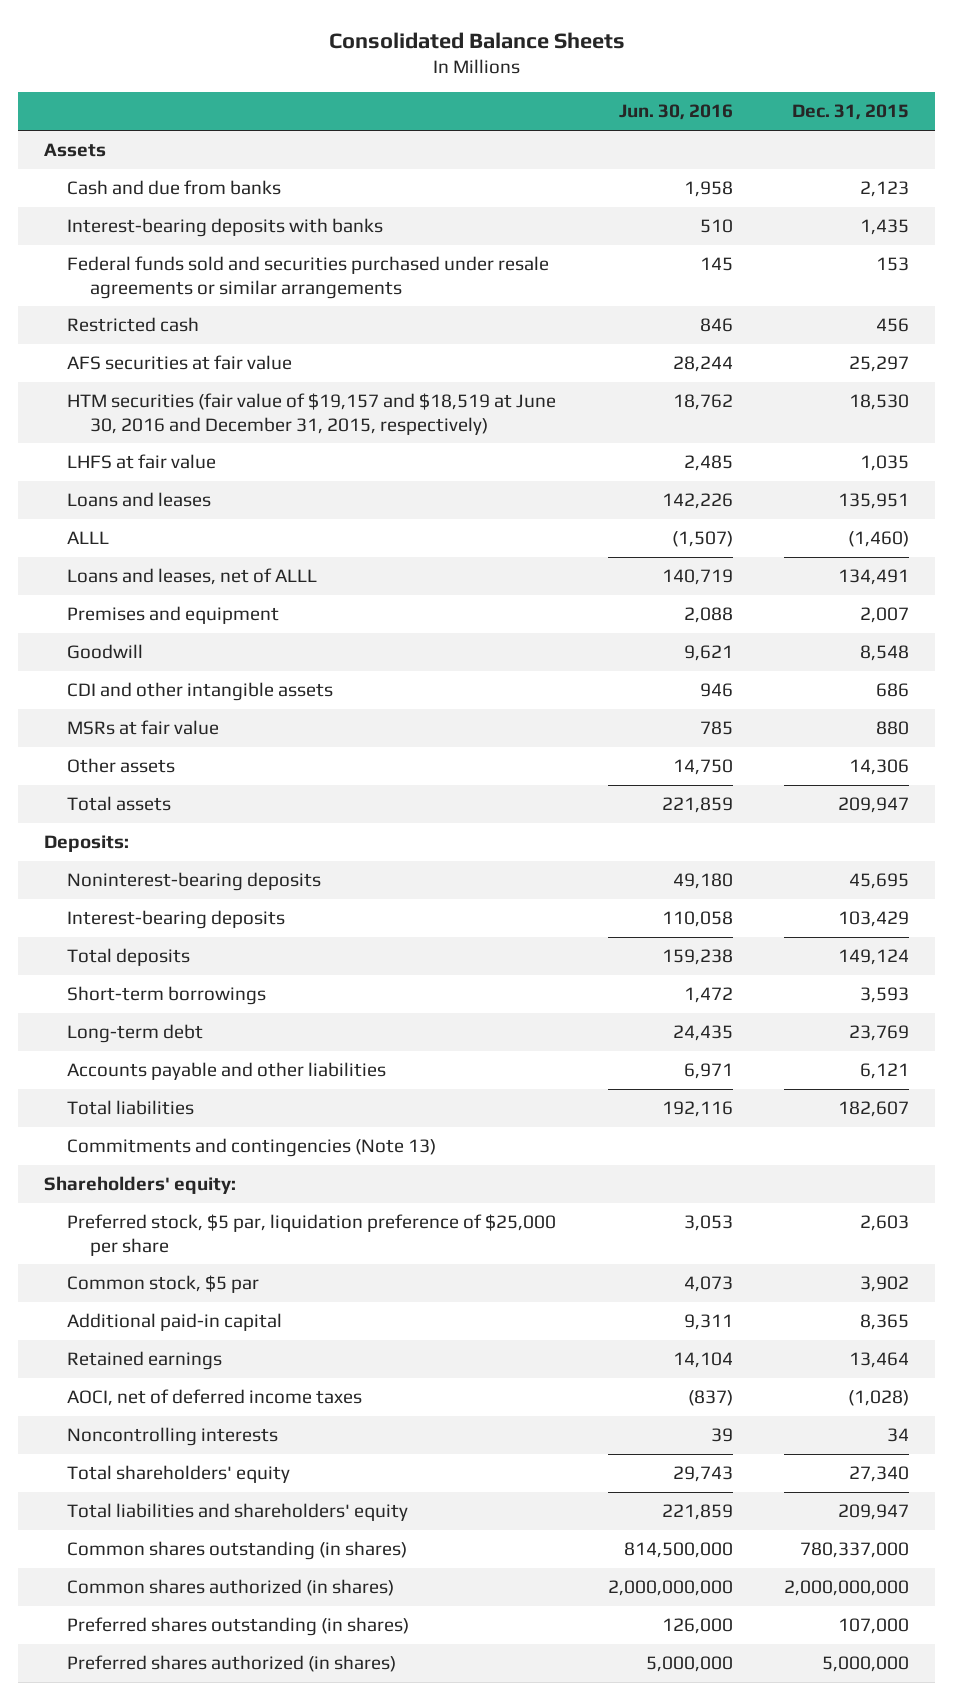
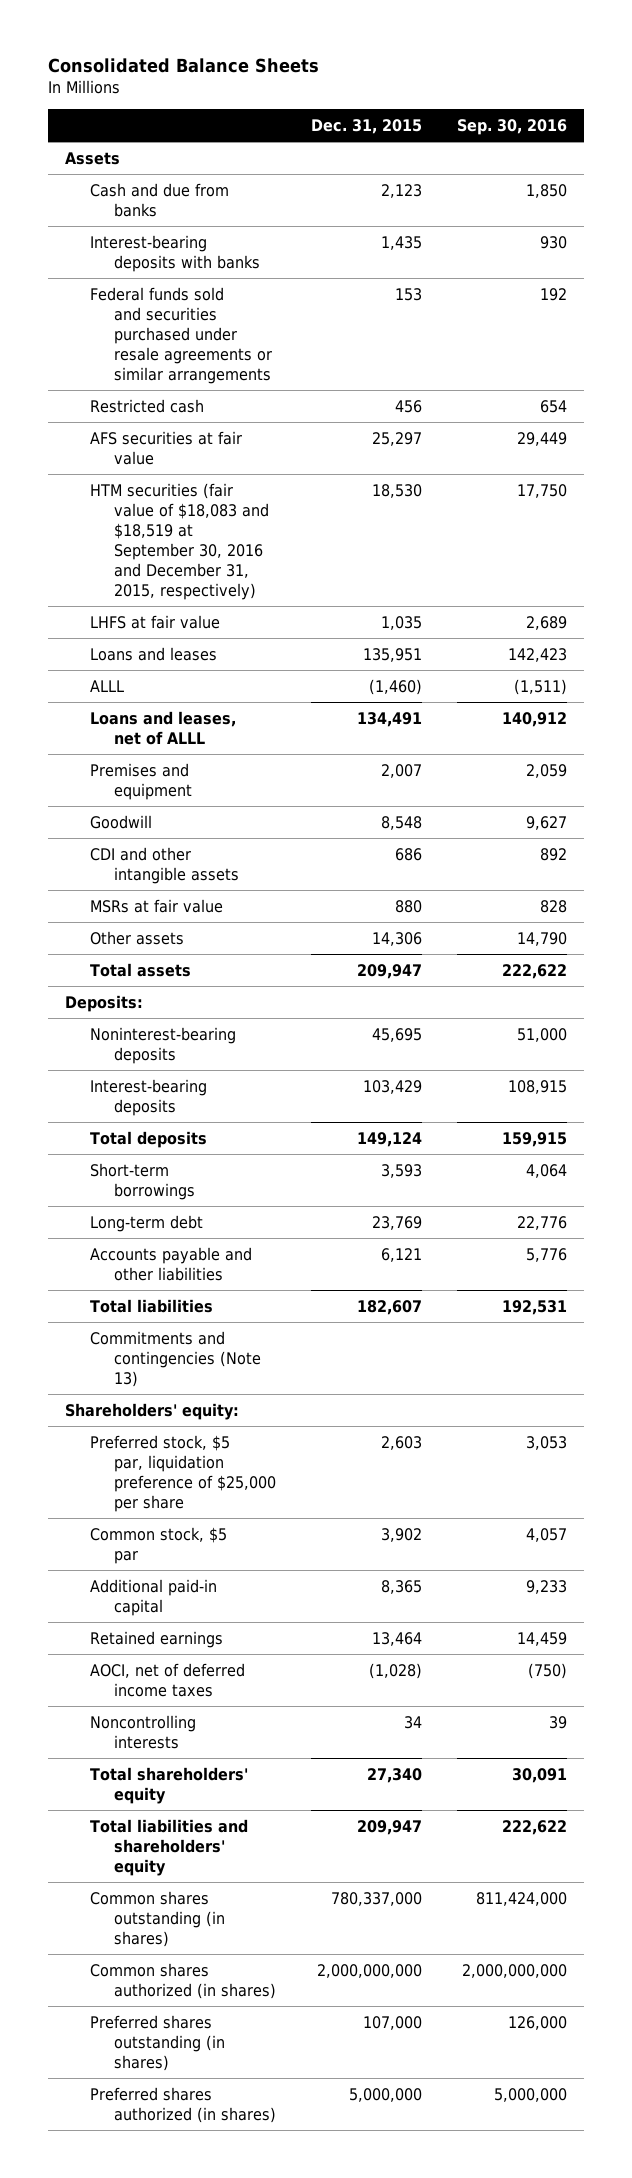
[618,104,733,121] Jun. 30, 2016 -> none
none -> [456,118,567,135] Sep. 30, 2016
[66,393,556,435] HTM securities (fair value of $19,157 and $18,519 at June 30, 2016 and December 31, 2015, respectively) -> [89,482,270,600] HTM securities (fair value of $18,083 and $18,519 at September 30, 2016 and December 31, 2015, respectively)

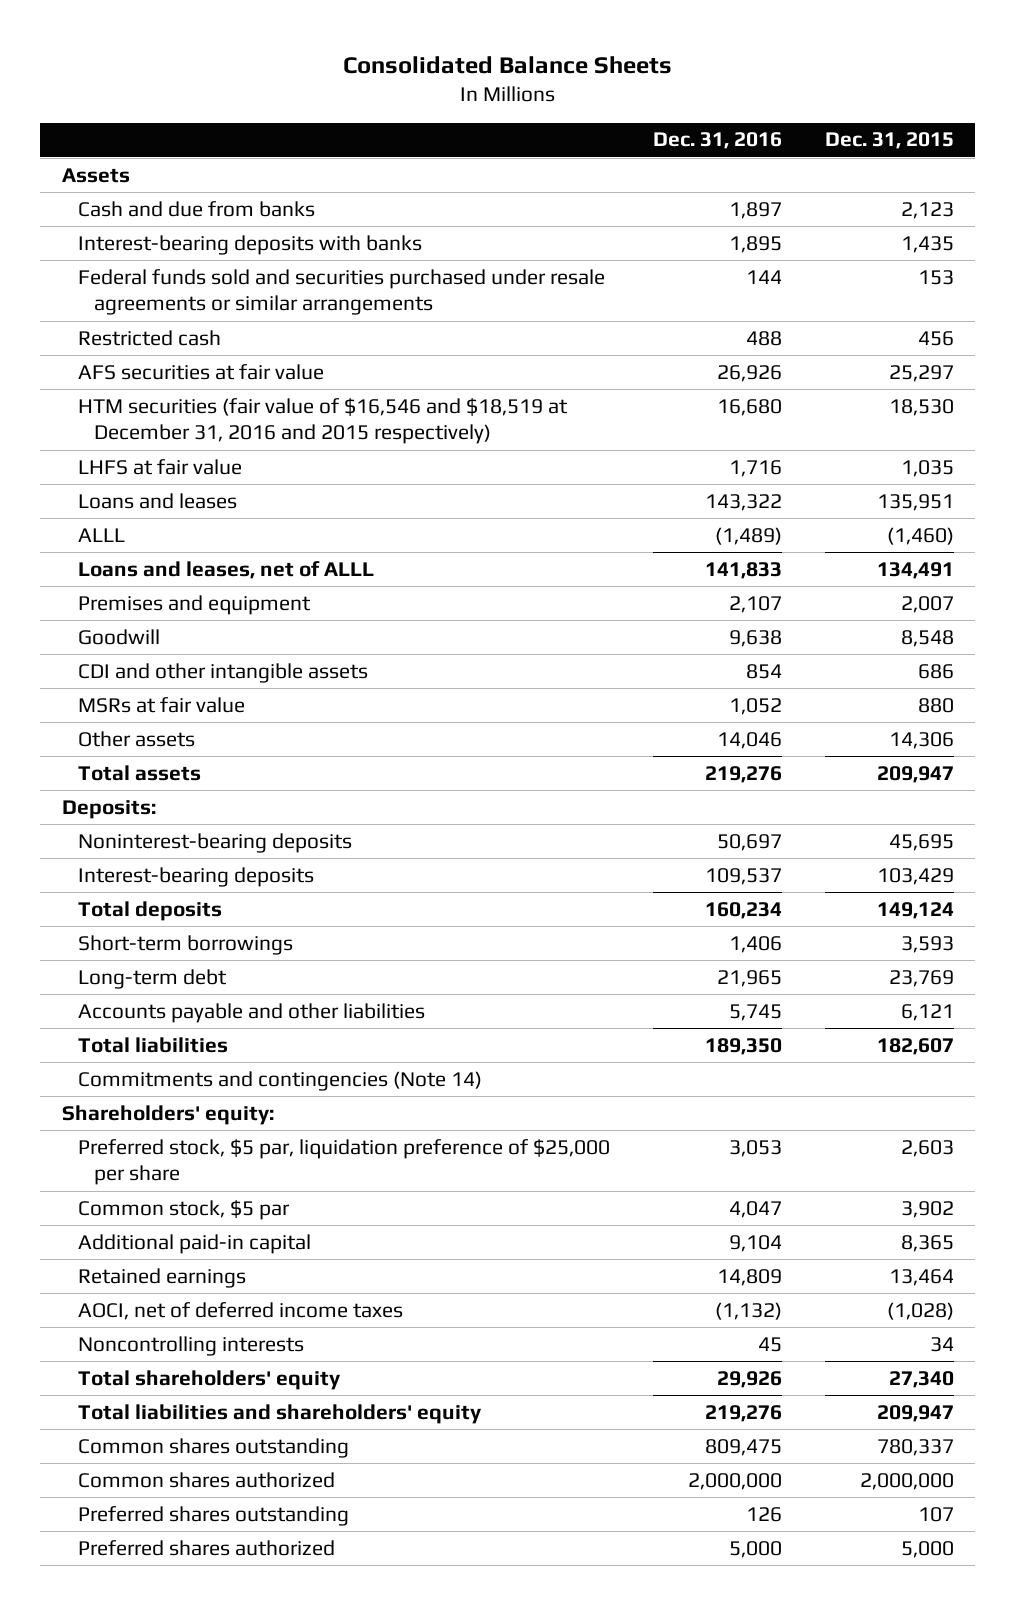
[456,118,567,135] Sep. 30, 2016 -> none
none -> [652,132,782,150] Dec. 31, 2016
[89,482,270,600] HTM securities (fair value of $18,083 and $18,519 at September 30, 2016 and December 31, 2015, respectively) -> [77,397,568,445] HTM securities (fair value of $16,546 and $18,519 at December 31, 2016 and 2015 respectively)
[89,1330,262,1387] Commitments and contingencies (Note 13) -> [77,1070,482,1091] Commitments and contingencies (Note 14)
[89,1890,226,1947] Common shares outstanding (in shares) -> [77,1437,349,1458] Common shares outstanding
[331,1891,423,1906] 780,337,000 -> [876,1438,954,1456] 780,337
[89,1962,277,1999] Common shares authorized (in shares) -> [77,1471,335,1488] Common shares authorized
[317,1963,423,1978] 2,000,000,000 -> [859,1472,954,1490] 2,000,000
[89,2014,226,2071] Preferred shares outstanding (in shares) -> [77,1505,349,1526] Preferred shares outstanding
[363,2015,423,2030] 107,000 -> [917,1506,954,1522] 107
[89,2086,277,2123] Preferred shares authorized (in shares) -> [77,1539,335,1556] Preferred shares authorized
[349,2087,423,2102] 5,000,000 -> [900,1540,954,1558] 5,000

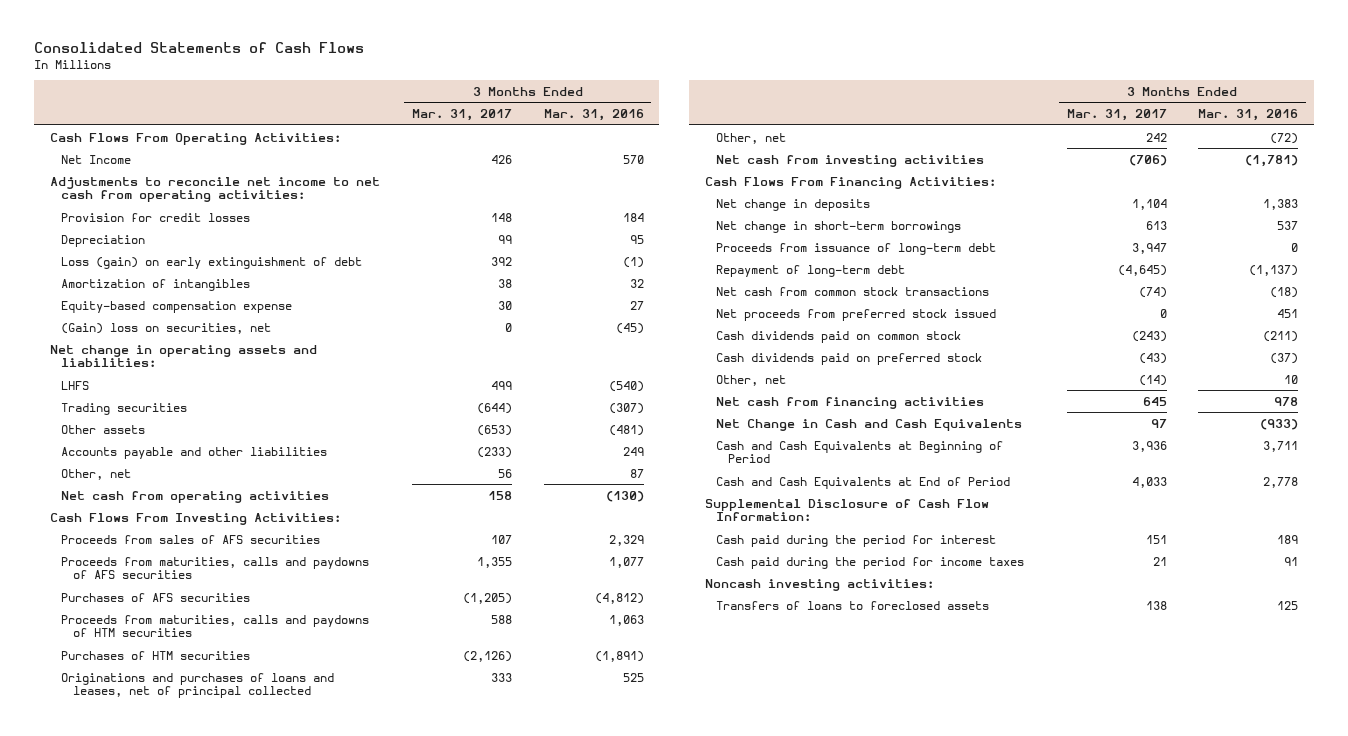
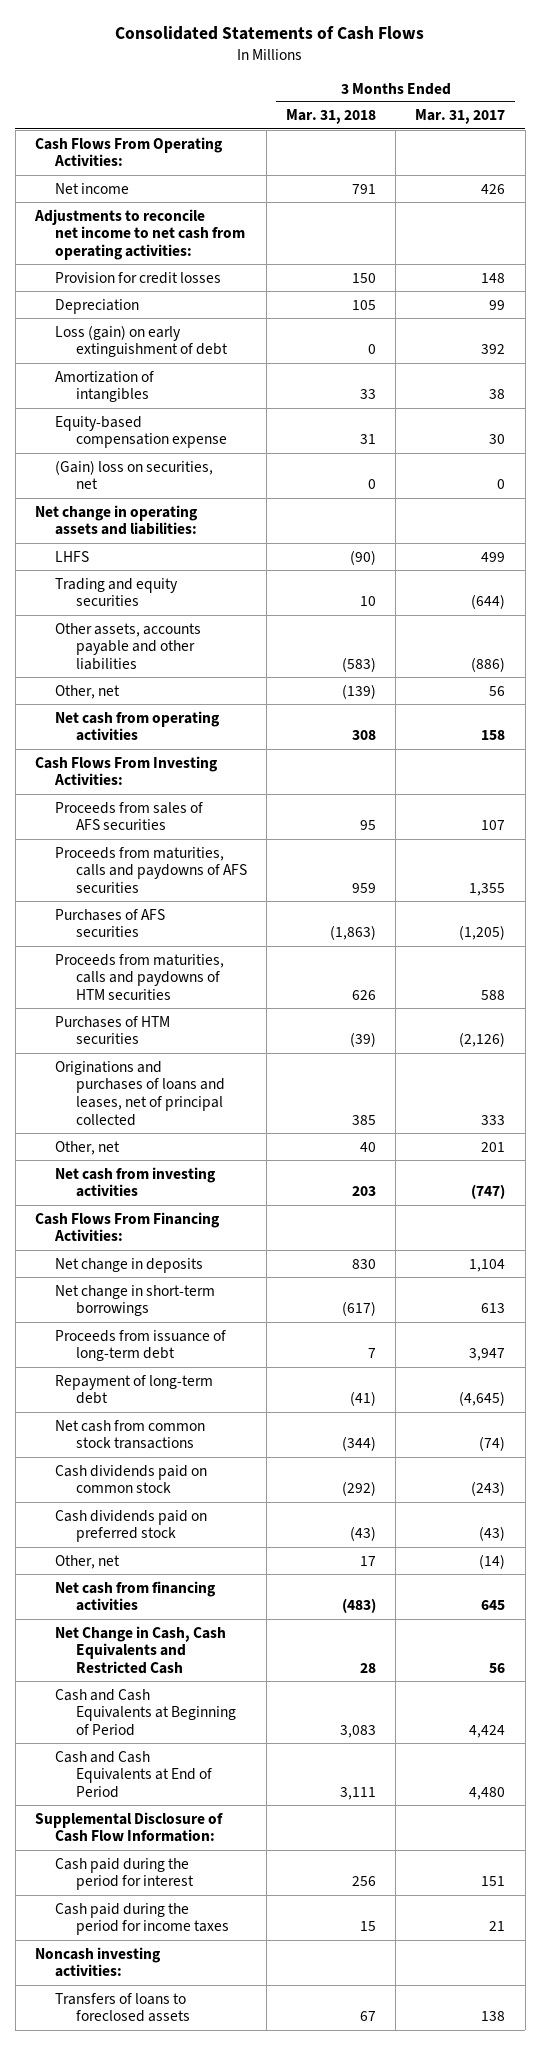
[543,109,644,122] Mar. 31, 2016 -> none
none -> [286,109,377,125] Mar. 31, 2018
[61,154,132,164] Net Income -> [55,182,130,194] Net income
[61,424,146,434] Other assets -> none
[61,402,188,415] Trading securities -> [55,577,179,607] Trading and equity securities
[61,446,328,459] Accounts payable and other liabilities -> [55,622,202,670] Other assets, accounts payable and other liabilities
[476,446,512,458] (233) -> [471,656,506,672] (886)
[1145,132,1167,142] 242 -> [481,1141,506,1152] 201
[1128,154,1167,166] (706) -> [471,1184,506,1200] (747)
[716,308,997,321] Net proceeds from preferred stock issued -> none
[716,418,1023,431] Net Change in Cash and Cash Equivalents -> [55,1625,227,1674] Net Change in Cash, Cash Equivalents and Restricted Cash
[1150,418,1167,428] 97 -> [489,1662,506,1673] 56
[1131,440,1167,452] 3,936 -> [469,1724,506,1738] 4,424
[1131,476,1167,488] 4,033 -> [469,1786,506,1800] 4,480

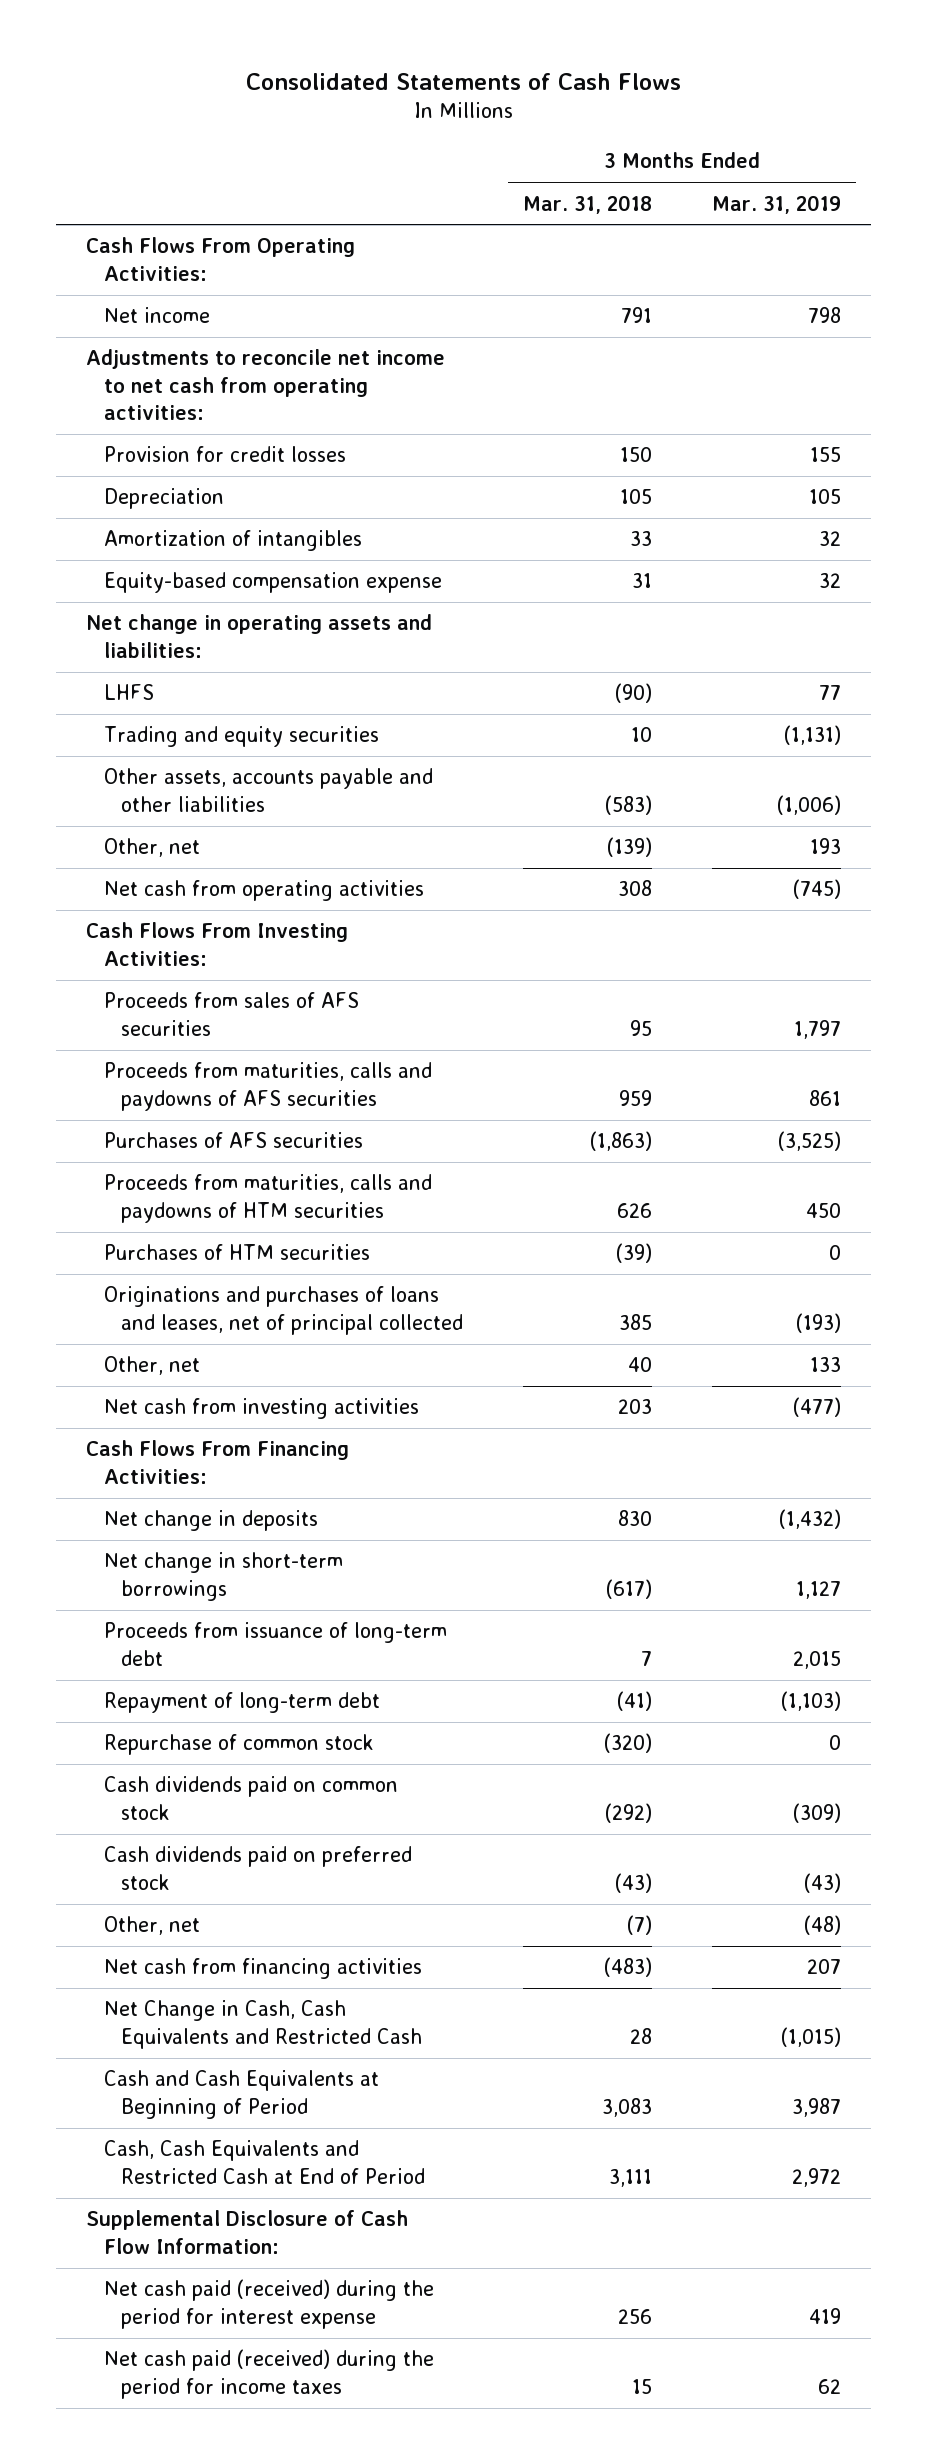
[415,109,506,125] Mar. 31, 2017 -> none
none -> [712,194,842,214] Mar. 31, 2019
[55,324,228,358] Loss (gain) on early extinguishment of debt -> none
[55,459,214,490] (Gain) loss on securities, net -> none
[55,1419,206,1450] Net cash from common stock transactions -> [103,1734,374,1756] Repurchase of common stock
[342,1436,377,1452] (344) -> [603,1733,652,1754] (320)
[360,1555,377,1566] 17 -> [626,1915,652,1936] (7)
[55,1750,212,1798] Cash and Cash Equivalents at End of Period -> [103,2140,425,2184] Cash, Cash Equivalents and Restricted Cash at End of Period
[34,1946,161,1978] Noncash investing activities: -> none
[55,1992,190,2023] Transfers of loans to foreclosed assets -> none
[55,1857,194,1891] Cash paid during the period for interest -> [103,2279,434,2329] Net cash paid (received) during the period for interest expense
[55,1902,229,1936] Cash paid during the period for income taxes -> [103,2349,434,2399] Net cash paid (received) during the period for income taxes

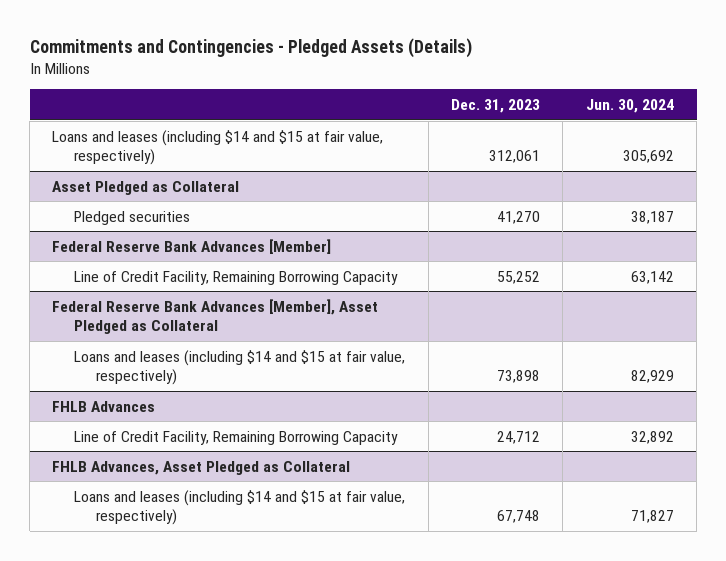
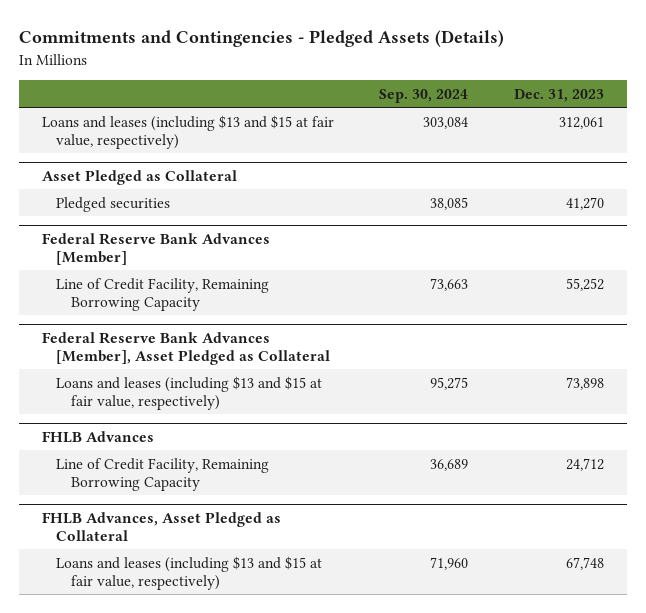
[585,98,674,113] Jun. 30, 2024 -> none
none -> [379,88,469,103] Sep. 30, 2024
[52,129,384,166] Loans and leases (including $14 and $15 at fair value, respectively) -> [41,114,334,149] Loans and leases (including $13 and $15 at fair value, respectively)
[74,349,406,386] Loans and leases (including $14 and $15 at fair value, respectively) -> [56,375,323,410] Loans and leases (including $13 and $15 at fair value, respectively)
[74,489,406,526] Loans and leases (including $14 and $15 at fair value, respectively) -> [56,555,323,590] Loans and leases (including $13 and $15 at fair value, respectively)

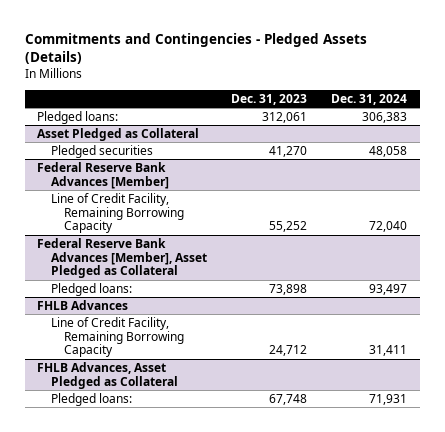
[379,88,469,103] Sep. 30, 2024 -> none
none -> [331,94,408,106] Dec. 31, 2024
[41,114,334,149] Loans and leases (including $13 and $15 at fair value, respectively) -> [37,110,119,124] Pledged loans:
[56,375,323,410] Loans and leases (including $13 and $15 at fair value, respectively) -> [50,282,132,296] Pledged loans:
[56,555,323,590] Loans and leases (including $13 and $15 at fair value, respectively) -> [50,392,132,406] Pledged loans:

